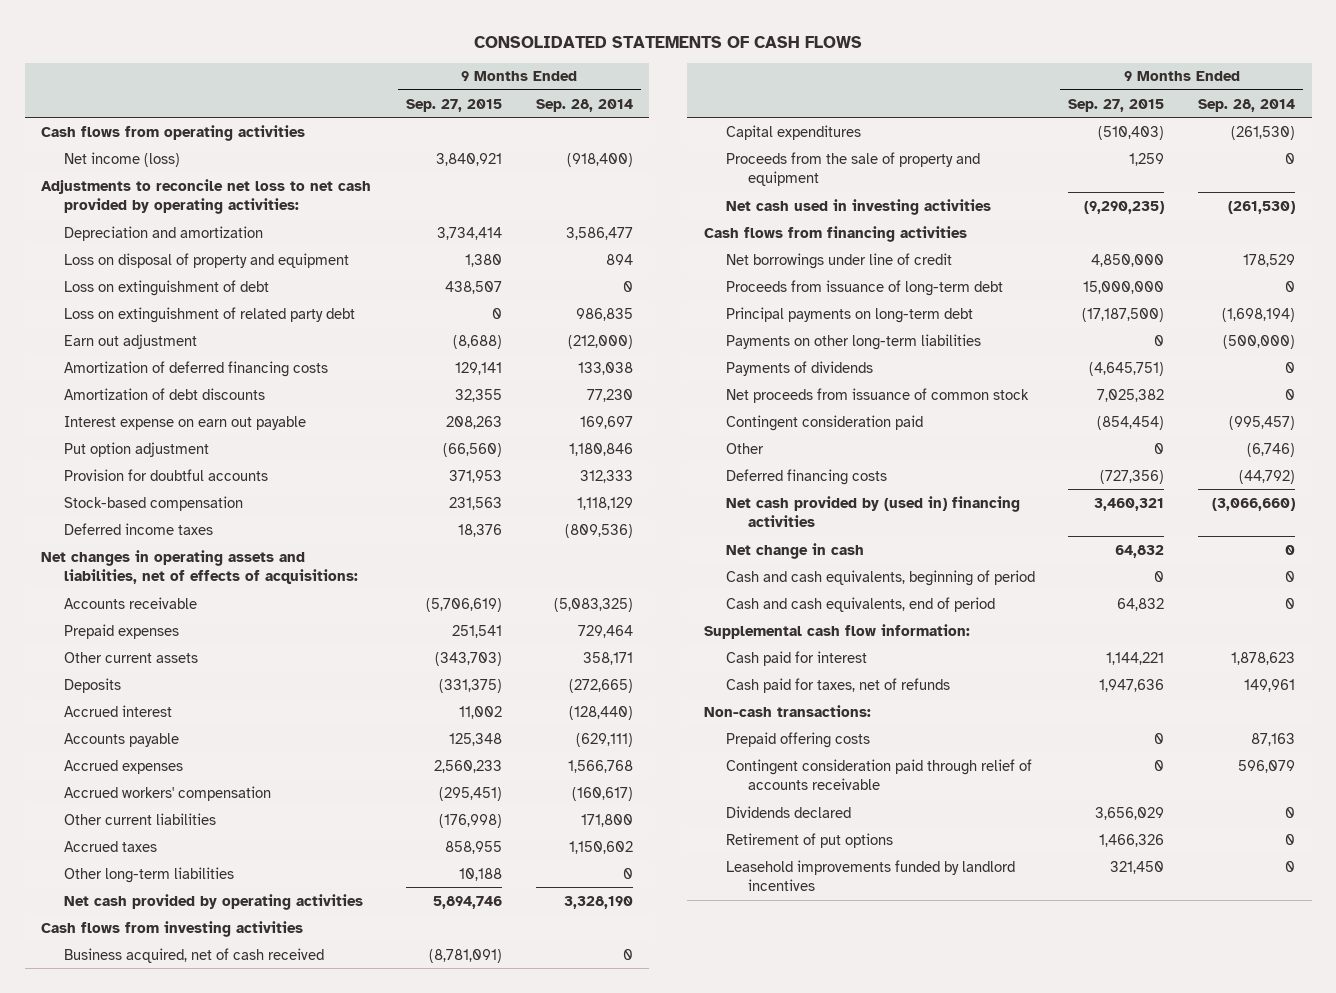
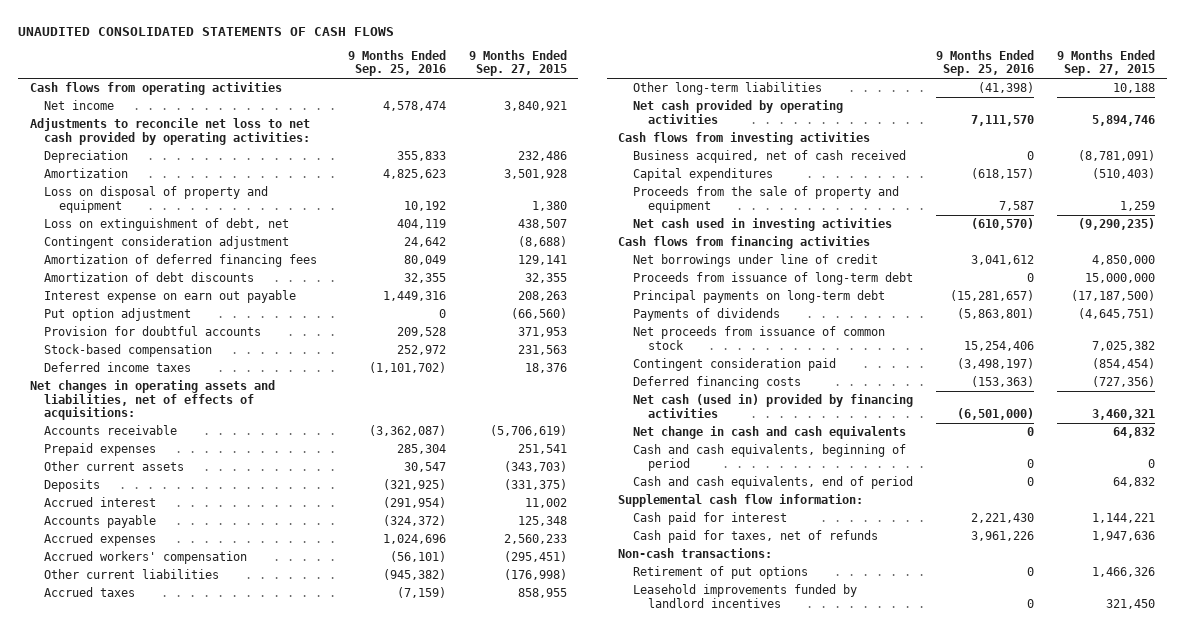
[474,35,863,48] CONSOLIDATED STATEMENTS OF CASH FLOWS -> [18,26,395,36] UNAUDITED CONSOLIDATED STATEMENTS OF CASH FLOWS
[535,98,633,112] Sep. 28, 2014 -> none
none -> [347,49,446,77] 9 Months Ended Sep. 25, 2016
[63,151,180,167] Net income (loss) -> [44,100,115,111] Net income
[63,225,263,241] Depreciation and amortization -> none
none -> [44,150,129,164] Depreciation
none -> [44,168,129,179] Amortization
[63,306,355,323] Loss on extinguishment of related party debt -> none
[63,279,269,296] Loss on extinguishment of debt -> [44,218,290,232] Loss on extinguishment of debt, net
[63,333,197,349] Earn out adjustment -> [44,236,290,250] Contingent consideration adjustment
[63,360,328,377] Amortization of deferred financing costs -> [44,254,318,268] Amortization of deferred financing fees
[725,333,981,350] Payments on other long-term liabilities -> none
[725,442,764,454] Other -> none
[725,495,1020,528] Net cash provided by (used in) financing activities -> [633,394,914,418] Net cash (used in) provided by financing activities
[725,542,864,559] Net change in cash -> [633,426,907,440] Net change in cash and cash equivalents
[725,731,870,748] Prepaid offering costs -> none
[725,758,1032,791] Contingent consideration paid through relief of accounts receivable -> none
[725,805,851,818] Dividends declared -> none

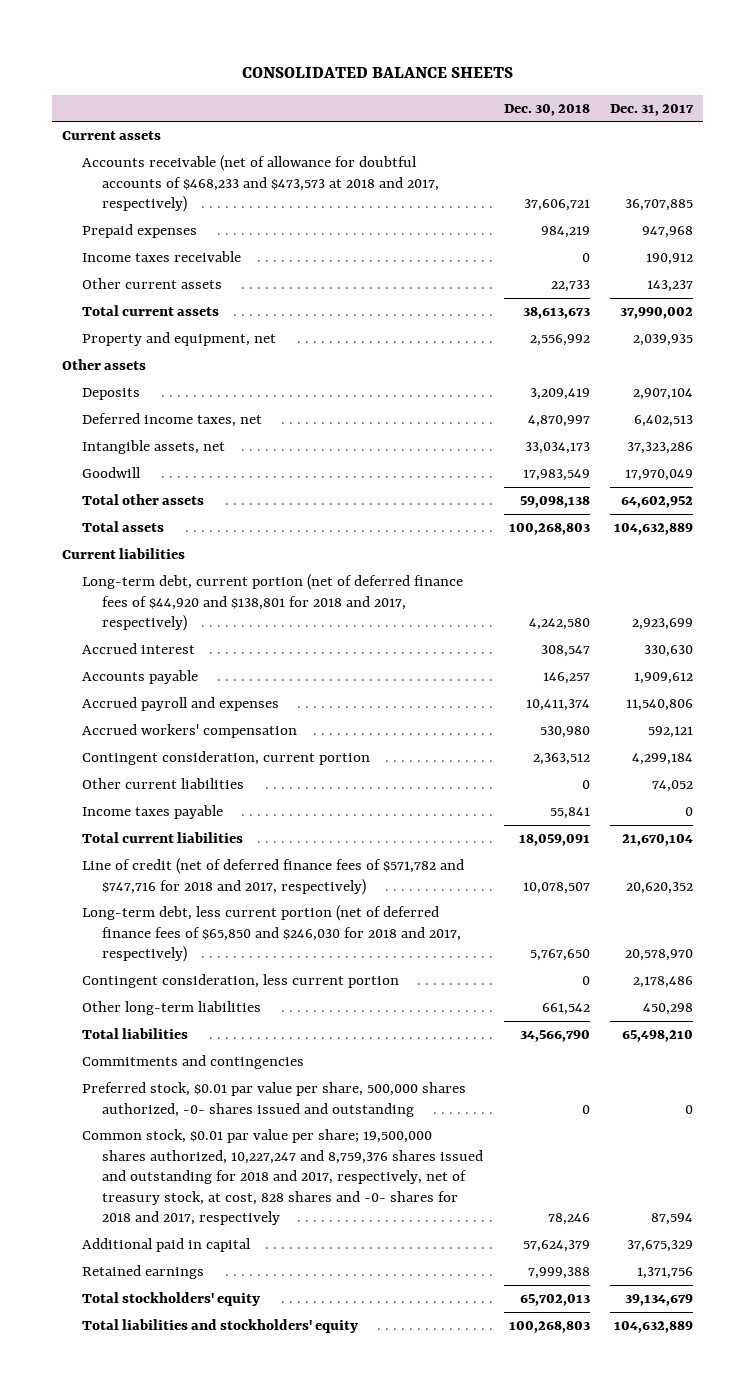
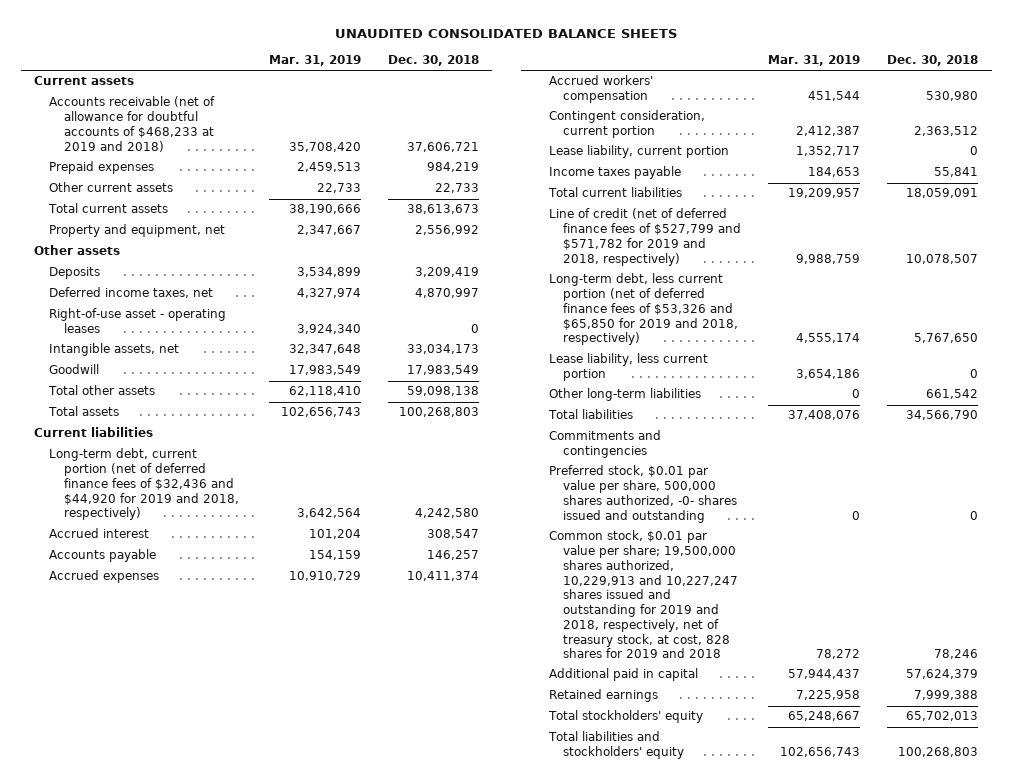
[241,66,513,78] CONSOLIDATED BALANCE SHEETS -> [335,29,678,39] UNAUDITED CONSOLIDATED BALANCE SHEETS
[609,103,694,116] Dec. 31, 2017 -> none
none -> [268,55,361,67] Mar. 31, 2019
[82,155,440,213] Accounts receivable (net of allowance for doubtful accounts of $468,233 and $473,573 at 2018 and 2017, respectively) -> [48,96,215,152] Accounts receivable (net of allowance for doubtful accounts of $468,233 at 2019 and 2018)
[82,251,242,263] Income taxes receivable -> none
none -> [48,308,226,334] Right-of-use asset - operating leases
[82,574,464,632] Long-term debt, current portion (net of deferred finance fees of $44,920 and $138,801 for 2018 and 2017, respectively) -> [48,448,239,521] Long-term debt, current portion (net of deferred finance fees of $32,436 and $44,920 for 2019 and 2018, respectively)
[82,697,280,712] Accrued payroll and expenses -> [48,570,159,584] Accrued expenses
[82,778,245,790] Other current liabilities -> none
none -> [548,145,729,159] Lease liability, current portion
[82,974,400,989] Contingent consideration, less current portion -> none
[82,858,465,895] Line of credit (net of deferred finance fees of $571,782 and $747,716 for 2018 and 2017, respectively) -> [548,208,742,266] Line of credit (net of deferred finance fees of $527,799 and $571,782 for 2019 and 2018, respectively)
[82,905,462,963] Long-term debt, less current portion (net of deferred finance fees of $65,850 and $246,030 for 2018 and 2017, respectively) -> [548,273,739,346] Long-term debt, less current portion (net of deferred finance fees of $53,326 and $65,850 for 2019 and 2018, respectively)
none -> [548,353,708,382] Lease liability, less current portion
[82,1129,484,1226] Common stock, $0.01 par value per share; 19,500,000 shares authorized, 10,227,247 and 8,759,376 shares issued and outstanding for 2018 and 2017, respectively, net of treasury stock, at cost, 828 shares and -0- shares for 2018 and 2017, respectively -> [548,530,739,659] Common stock, $0.01 par value per share; 19,500,000 shares authorized, 10,229,913 and 10,227,247 shares issued and outstanding for 2019 and 2018, respectively, net of treasury stock, at cost, 828 shares for 2019 and 2018

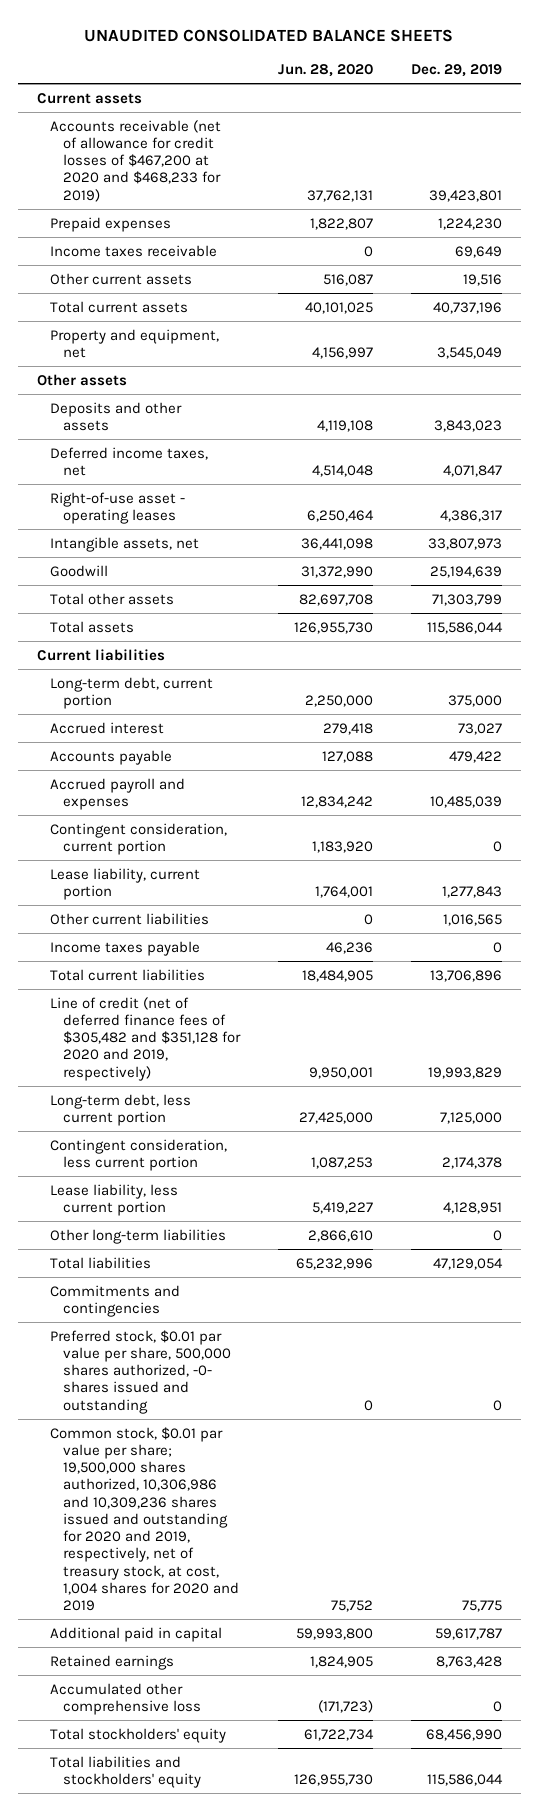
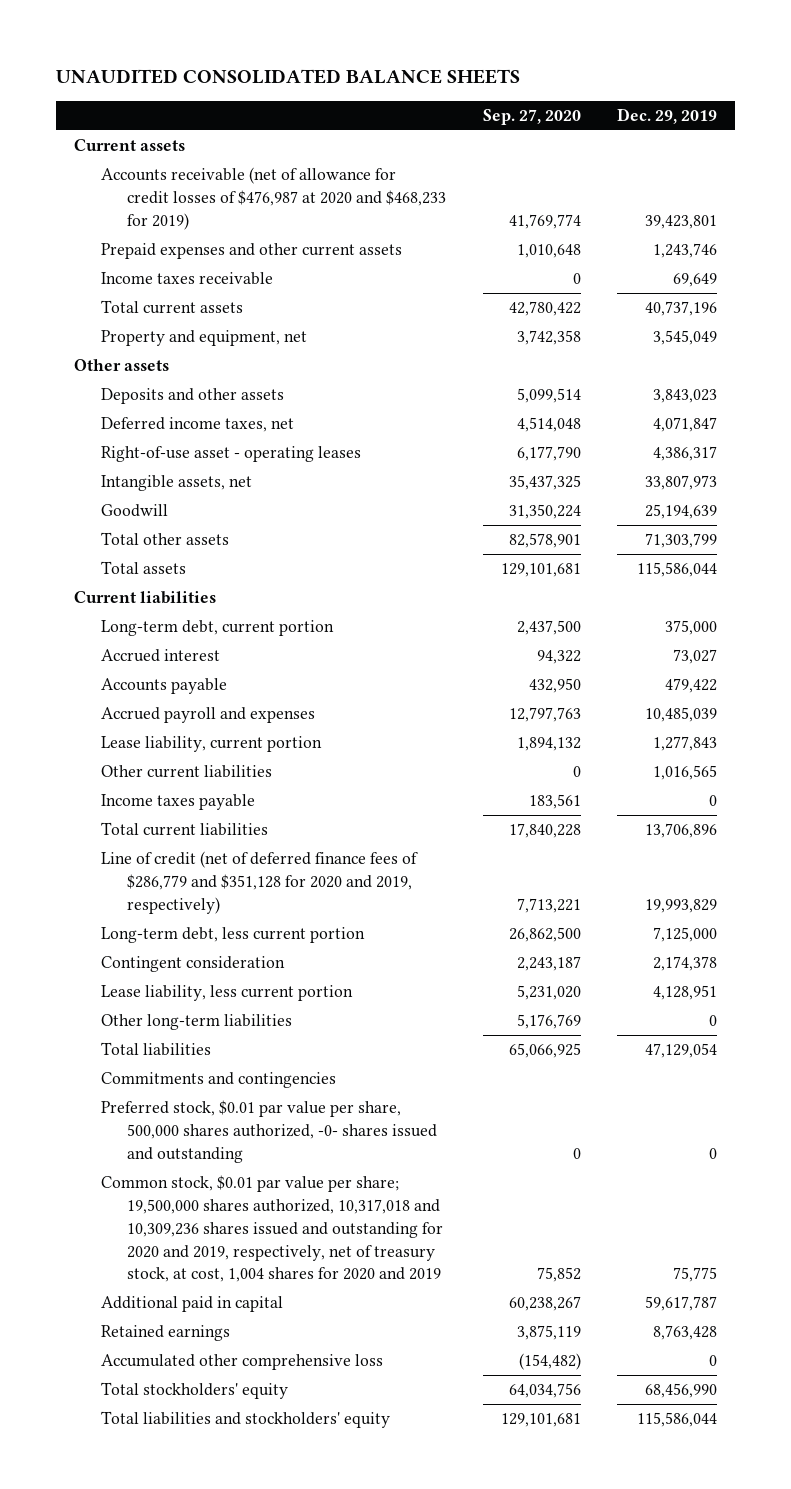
[277,64,373,78] Jun. 28, 2020 -> none
none -> [482,108,581,125] Sep. 27, 2020
[49,216,171,232] Prepaid expenses -> none
[49,119,221,202] Accounts receivable (net of allowance for credit losses of $467,200 at 2020 and $468,233 for 2019) -> [100,167,447,230] Accounts receivable (net of allowance for credit losses of $476,987 at 2020 and $468,233 for 2019)
none -> [100,243,402,260] Prepaid expenses and other current assets
[49,272,192,285] Other current assets -> none
[49,822,227,855] Contingent consideration, current portion -> none
[49,996,241,1081] Line of credit (net of deferred finance fees of $305,482 and $351,128 for 2020 and 2019, respectively) -> [100,851,418,914] Line of credit (net of deferred finance fees of $286,779 and $351,128 for 2020 and 2019, respectively)
[49,1138,227,1171] Contingent consideration, less current portion -> [100,956,285,973] Contingent consideration
[49,1426,239,1612] Common stock, $0.01 par value per share; 19,500,000 shares authorized, 10,306,986 and 10,309,236 shares issued and outstanding for 2020 and 2019, respectively, net of treasury stock, at cost, 1,004 shares for 2020 and 2019 -> [100,1175,444,1283] Common stock, $0.01 par value per share; 19,500,000 shares authorized, 10,317,018 and 10,309,236 shares issued and outstanding for 2020 and 2019, respectively, net of treasury stock, at cost, 1,004 shares for 2020 and 2019

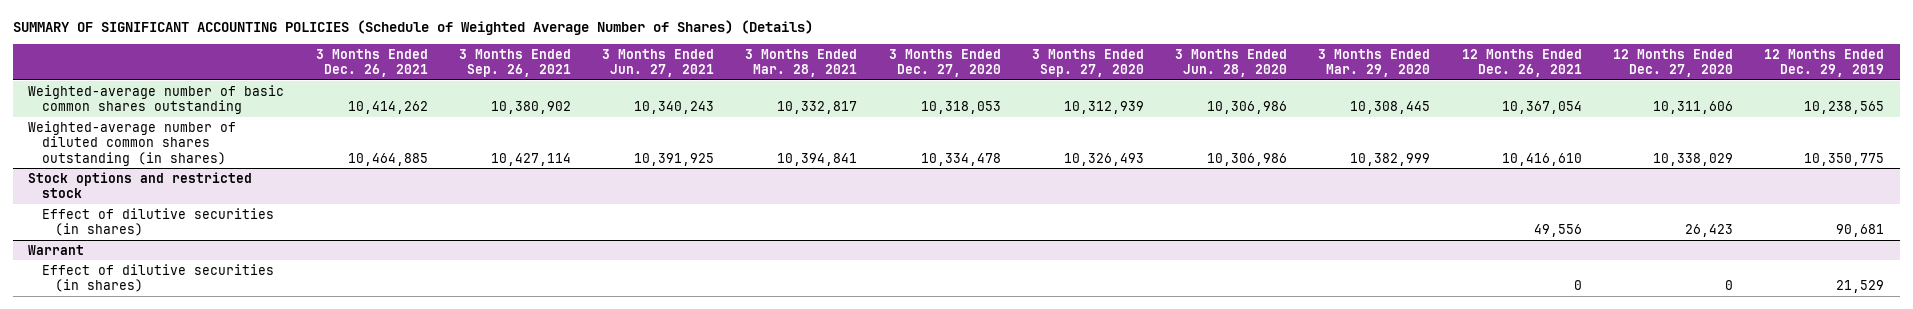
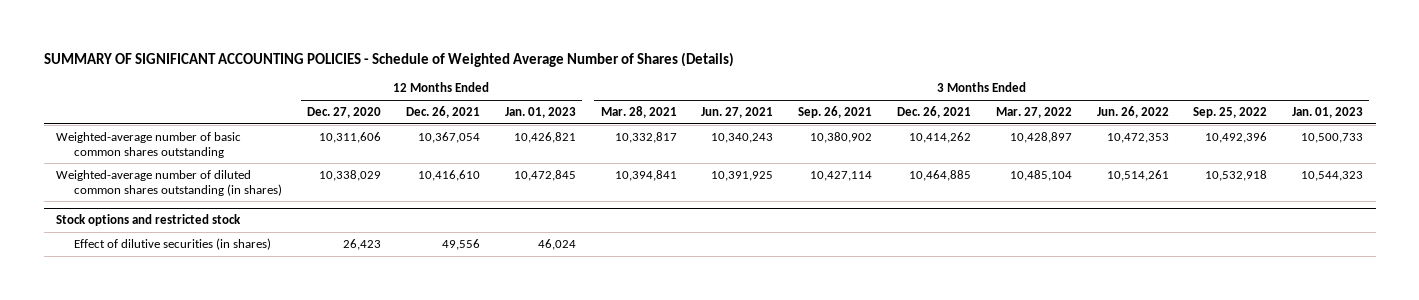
[12,19,813,35] SUMMARY OF SIGNIFICANT ACCOUNTING POLICIES (Schedule of Weighted Average Number of Shares) (Details) -> [43,51,734,67] SUMMARY OF SIGNIFICANT ACCOUNTING POLICIES - Schedule of Weighted Average Number of Shares (Details)
[888,48,1001,78] 3 Months Ended Dec. 27, 2020 -> none
[1031,48,1144,78] 3 Months Ended Sep. 27, 2020 -> none
[1175,48,1288,78] 3 Months Ended Jun. 28, 2020 -> none
[1318,48,1431,78] 3 Months Ended Mar. 29, 2020 -> none
[1764,48,1885,78] 12 Months Ended Dec. 29, 2019 -> none
none -> [504,107,576,119] Jan. 01, 2023
none -> [995,107,1072,119] Mar. 27, 2022
none -> [1096,106,1169,119] Jun. 26, 2022
none -> [1193,107,1268,119] Sep. 25, 2022
none -> [1292,107,1364,119] Jan. 01, 2023
[28,244,85,255] Warrant -> none
[41,263,274,293] Effect of dilutive securities (in shares) -> none

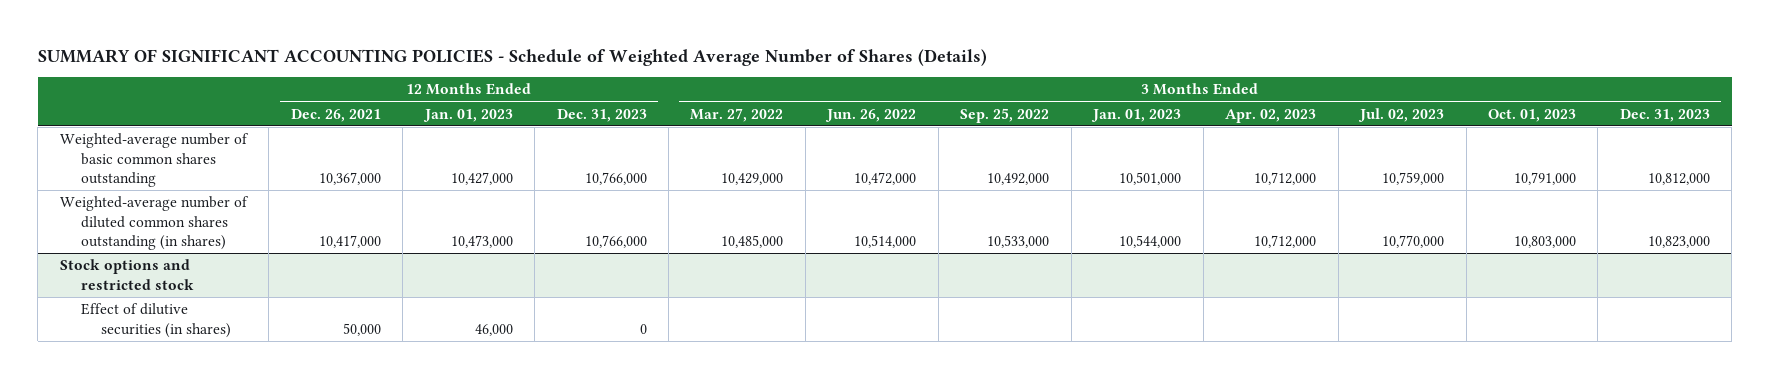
[307,107,382,119] Dec. 27, 2020 -> none
[600,106,677,119] Mar. 28, 2021 -> none
[701,107,774,119] Jun. 27, 2021 -> none
[798,106,873,119] Sep. 26, 2021 -> none
[896,106,971,119] Dec. 26, 2021 -> none
none -> [556,108,647,122] Dec. 31, 2023
none -> [1225,108,1317,123] Apr. 02, 2023
none -> [1358,107,1445,122] Jul. 02, 2023
none -> [1487,108,1576,122] Oct. 01, 2023
none -> [1619,108,1710,122] Dec. 31, 2023
[417,131,480,143] 10,367,054 -> [318,171,381,185] 10,367,000
[513,131,576,143] 10,426,821 -> [450,171,513,185] 10,427,000
[1009,131,1072,143] 10,428,897 -> [721,172,784,185] 10,429,000
[1106,132,1169,143] 10,472,353 -> [854,171,917,185] 10,472,000
[1205,131,1268,143] 10,492,396 -> [987,172,1050,185] 10,492,000
[1301,132,1364,143] 10,500,733 -> [1119,171,1182,185] 10,501,000
[417,169,480,181] 10,416,610 -> [318,234,381,248] 10,417,000
[513,169,576,181] 10,472,845 -> [450,234,513,248] 10,473,000
[1009,169,1072,181] 10,485,104 -> [721,234,784,248] 10,485,000
[1106,169,1169,181] 10,514,261 -> [854,234,917,248] 10,514,000
[1205,169,1268,181] 10,532,918 -> [987,234,1050,248] 10,533,000
[1301,170,1364,181] 10,544,323 -> [1119,234,1182,248] 10,544,000
[441,238,480,250] 49,556 -> [342,322,381,336] 50,000
[537,238,576,250] 46,024 -> [474,323,513,336] 46,000

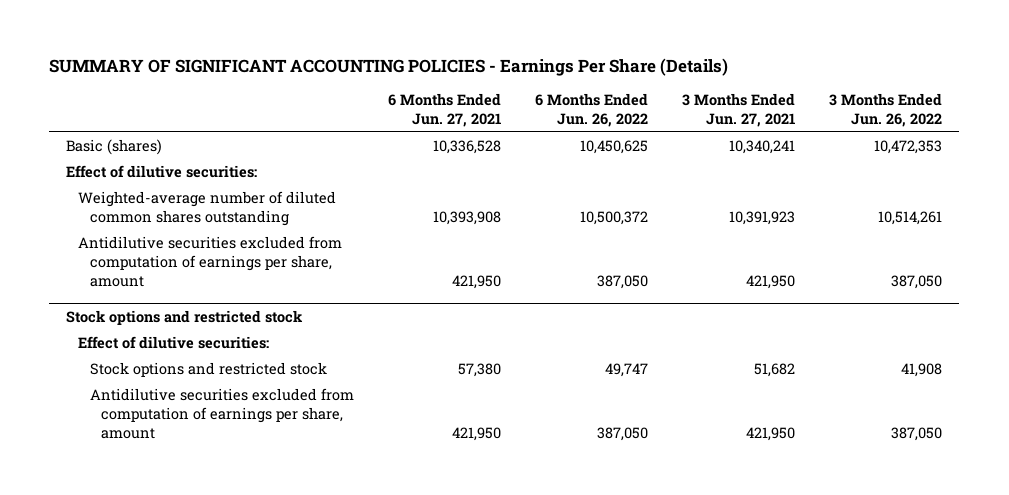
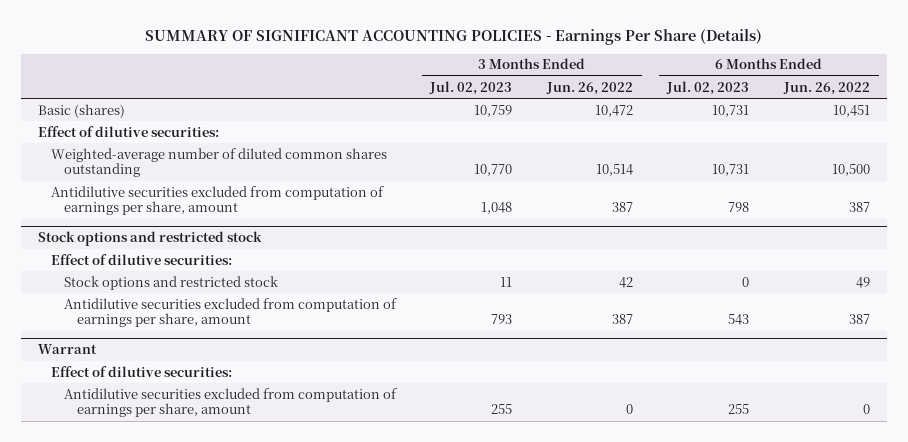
[387,93,501,127] 6 Months Ended Jun. 27, 2021 -> none
[682,93,796,127] 3 Months Ended Jun. 27, 2021 -> none
none -> [429,80,513,95] Jul. 02, 2023
none -> [666,80,750,95] Jul. 02, 2023
[579,140,648,155] 10,450,625 -> [832,104,870,117] 10,451
[874,140,943,155] 10,472,353 -> [594,104,633,117] 10,472
[579,211,648,226] 10,500,372 -> [831,164,870,177] 10,500
[878,211,943,226] 10,514,261 -> [595,164,633,177] 10,514
[596,275,648,290] 387,050 -> [848,202,870,213] 387
[891,275,943,290] 387,050 -> [611,202,633,213] 387
[604,363,648,378] 49,747 -> [855,276,870,288] 49
[901,363,943,378] 41,908 -> [618,276,633,288] 42
[596,427,648,442] 387,050 -> [848,314,870,325] 387
[891,427,943,442] 387,050 -> [611,314,633,325] 387
none -> [38,344,98,355] Warrant
none -> [51,365,233,377] Effect of dilutive securities:
none -> [63,387,397,418] Antidilutive securities excluded from computation of earnings per share, amount

